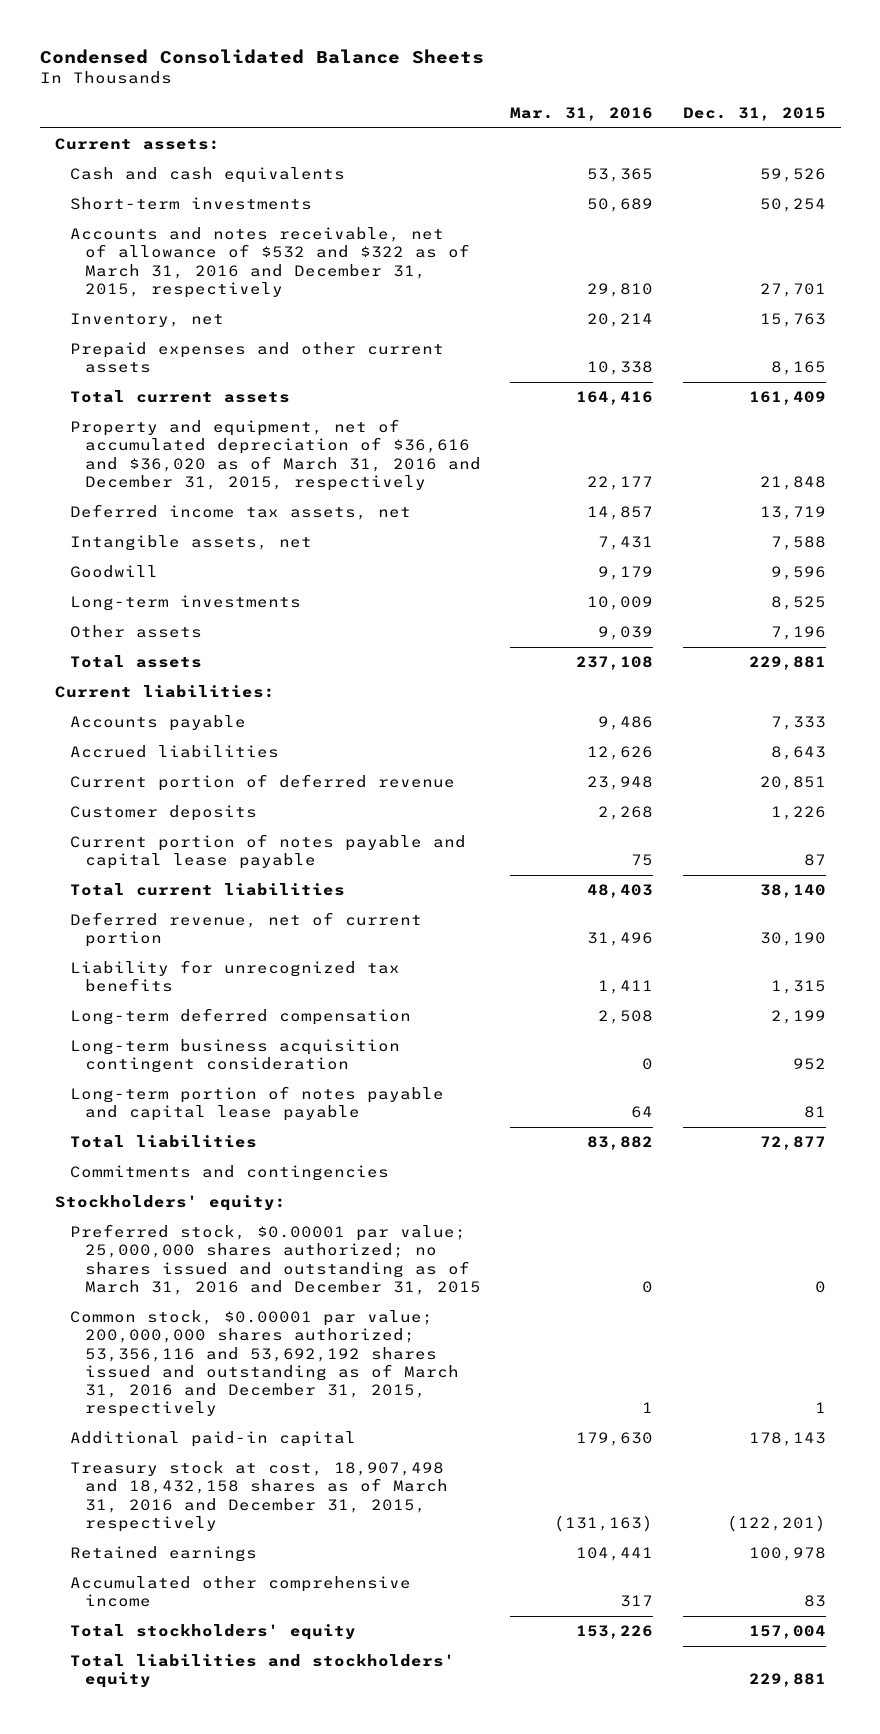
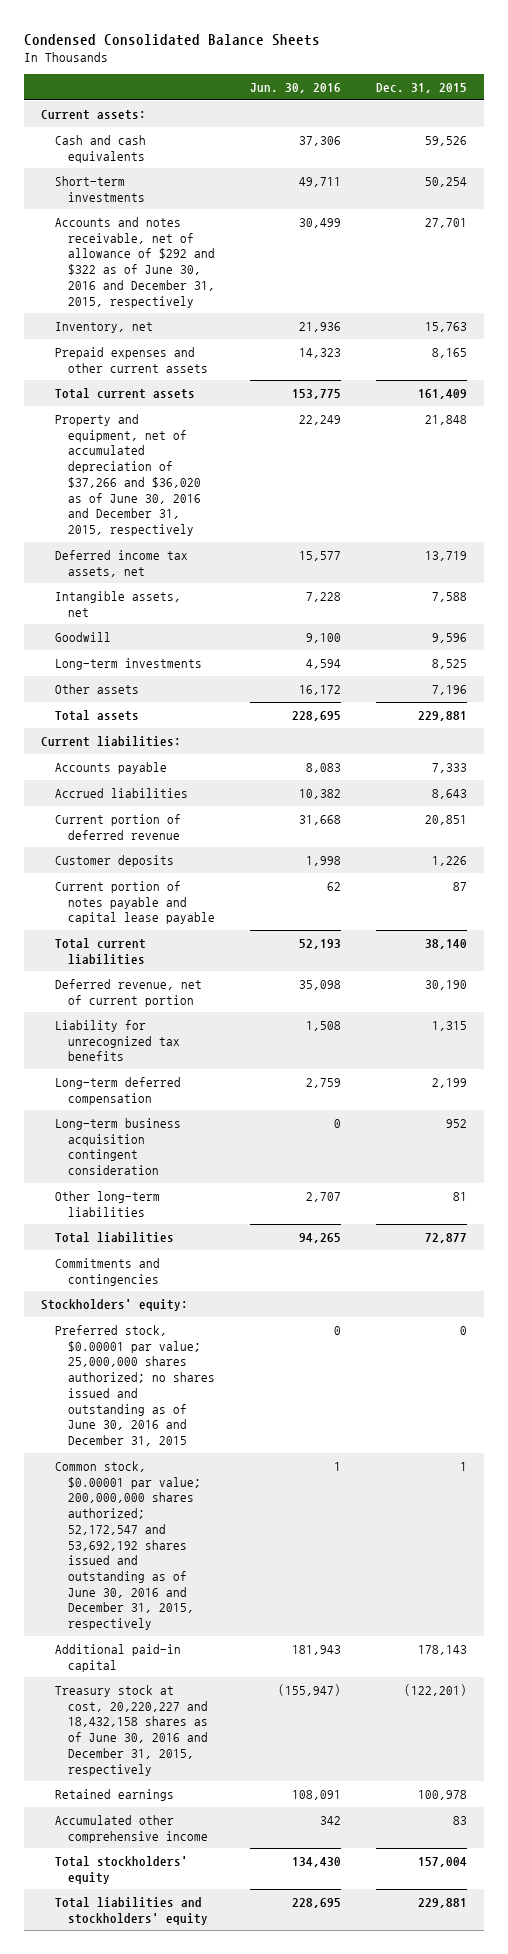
[510,106,654,121] Mar. 31, 2016 -> none
none -> [249,83,341,94] Jun. 30, 2016
[69,227,470,298] Accounts and notes receivable, net of allowance of $532 and $322 as of March 31, 2016 and December 31, 2015, respectively -> [54,216,216,308] Accounts and notes receivable, net of allowance of $292 and $322 as of June 30, 2016 and December 31, 2015, respectively
[69,419,481,491] Property and equipment, net of accumulated depreciation of $36,616 and $36,020 as of March 31, 2016 and December 31, 2015, respectively -> [54,413,202,536] Property and equipment, net of accumulated depreciation of $37,266 and $36,020 as of June 30, 2016 and December 31, 2015, respectively
[69,1086,444,1122] Long-term portion of notes payable and capital lease payable -> [54,1190,160,1217] Other long-term liabilities
[69,1224,481,1295] Preferred stock, $0.00001 par value; 25,000,000 shares authorized; no shares issued and outstanding as of March 31, 2016 and December 31, 2015 -> [54,1324,216,1446] Preferred stock, $0.00001 par value; 25,000,000 shares authorized; no shares issued and outstanding as of June 30, 2016 and December 31, 2015
[69,1310,459,1418] Common stock, $0.00001 par value; 200,000,000 shares authorized; 53,356,116 and 53,692,192 shares issued and outstanding as of March 31, 2016 and December 31, 2015, respectively -> [54,1460,202,1631] Common stock, $0.00001 par value; 200,000,000 shares authorized; 52,172,547 and 53,692,192 shares issued and outstanding as of June 30, 2016 and December 31, 2015, respectively
[69,1461,448,1532] Treasury stock at cost, 18,907,498 and 18,432,158 shares as of March 31, 2016 and December 31, 2015, respectively -> [54,1684,209,1776] Treasury stock at cost, 20,220,227 and 18,432,158 shares as of June 30, 2016 and December 31, 2015, respectively

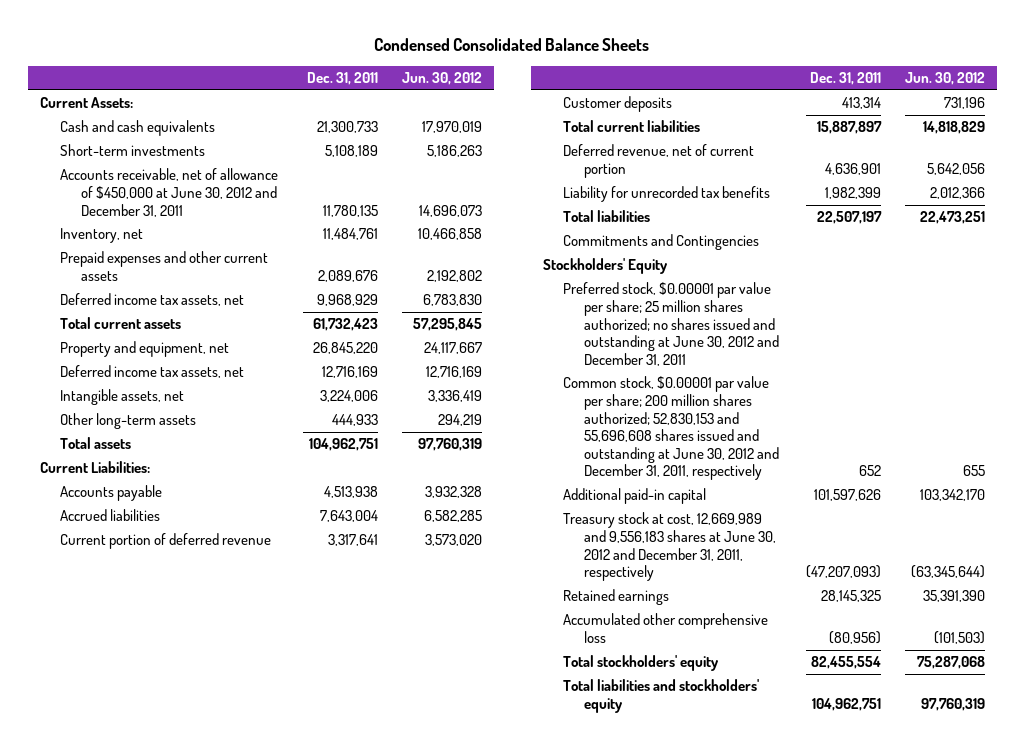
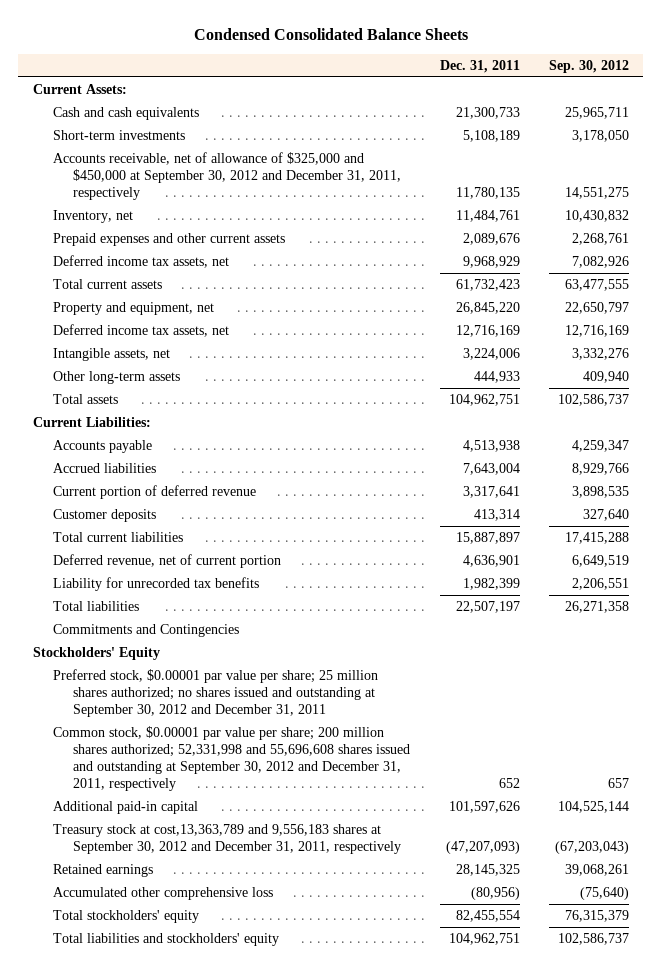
[401,72,482,86] Jun. 30, 2012 -> none
none -> [548,59,629,73] Sep. 30, 2012
[60,168,279,217] Accounts receivable, net of allowance of $450,000 at June 30, 2012 and December 31, 2011 -> [53,152,402,201] Accounts receivable, net of allowance of $325,000 and $450,000 at September 30, 2012 and December 31, 2011, respectively
[563,282,779,366] Preferred stock, $0.00001 par value per share; 25 million shares authorized; no shares issued and outstanding at June 30, 2012 and December 31, 2011 -> [53,669,379,718] Preferred stock, $0.00001 par value per share; 25 million shares authorized; no shares issued and outstanding at September 30, 2012 and December 31, 2011
[563,376,779,481] Common stock, $0.00001 par value per share; 200 million shares authorized; 52,830,153 and 55,696,608 shares issued and outstanding at June 30, 2012 and December 31, 2011, respectively -> [53,726,411,792] Common stock, $0.00001 par value per share; 200 million shares authorized; 52,331,998 and 55,696,608 shares issued and outstanding at September 30, 2012 and December 31, 2011, respectively
[563,512,776,582] Treasury stock at cost, 12,669,989 and 9,556,183 shares at June 30, 2012 and December 31, 2011, respectively -> [53,824,402,855] Treasury stock at cost,13,363,789 and 9,556,183 shares at September 30, 2012 and December 31, 2011, respectively

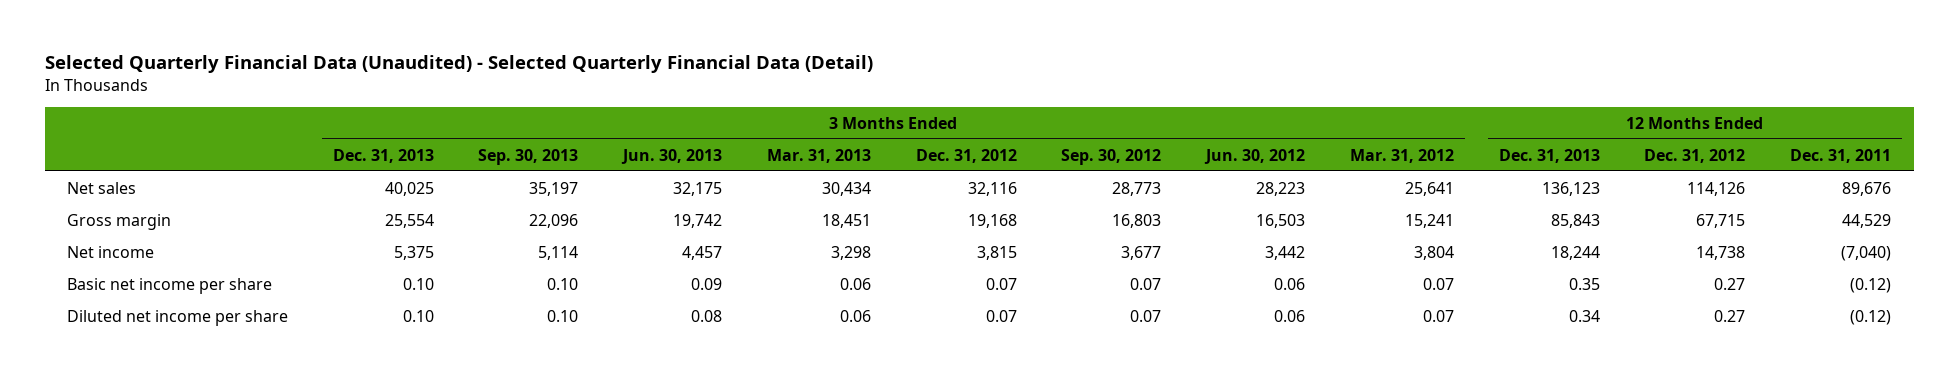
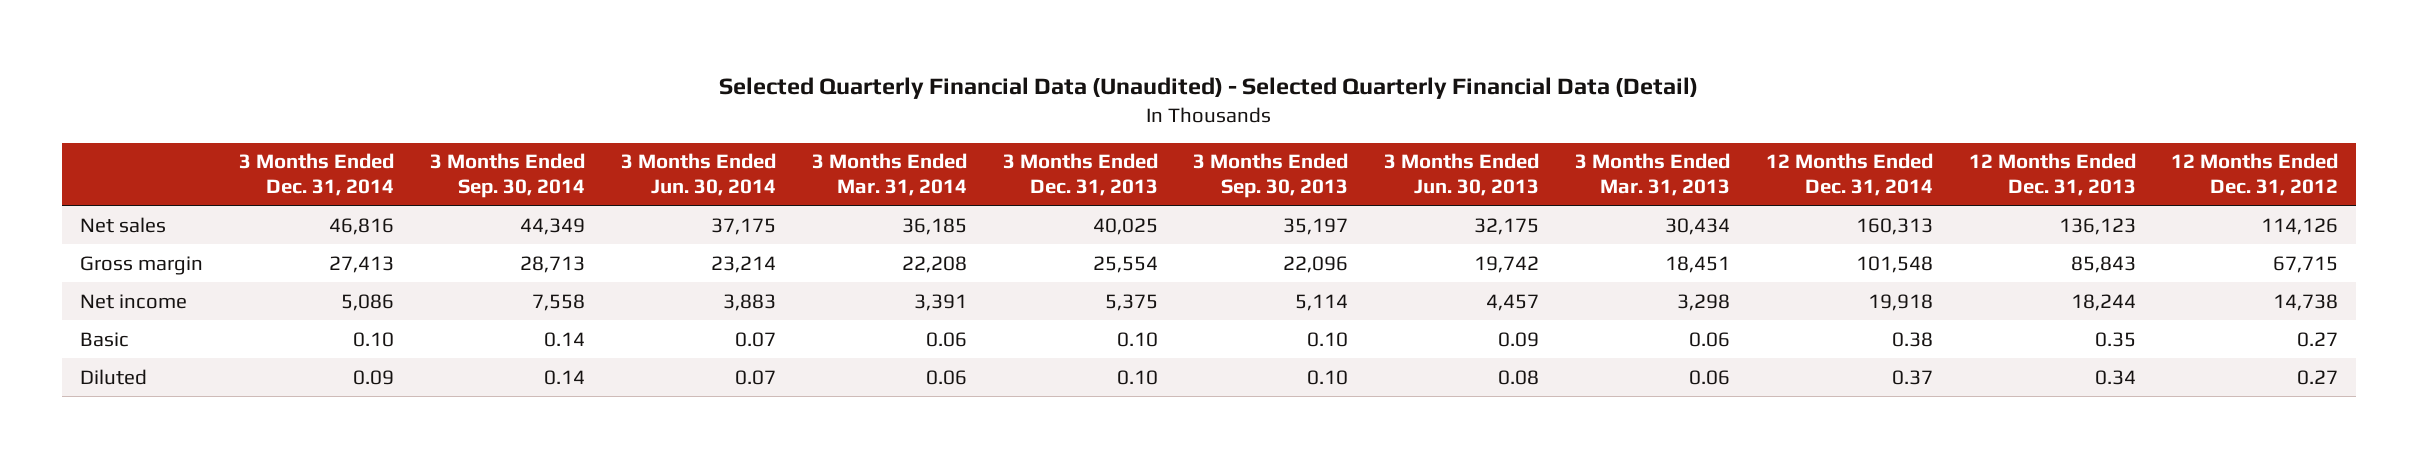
[915,148,1017,163] Dec. 31, 2012 -> none
[1061,148,1162,165] Sep. 30, 2012 -> none
[1204,148,1306,164] Jun. 30, 2012 -> none
[1349,148,1454,163] Mar. 31, 2012 -> none
[1790,148,1892,163] Dec. 31, 2011 -> none
none -> [239,153,395,196] 3 Months Ended Dec. 31, 2014
none -> [430,153,586,198] 3 Months Ended Sep. 30, 2014
none -> [620,153,776,196] 3 Months Ended Jun. 30, 2014
none -> [811,153,967,196] 3 Months Ended Mar. 31, 2014
none -> [1765,153,1933,196] 12 Months Ended Dec. 31, 2014
[66,277,272,294] Basic net income per share -> [80,331,130,347] Basic
[66,309,288,326] Diluted net income per share -> [80,368,148,385] Diluted

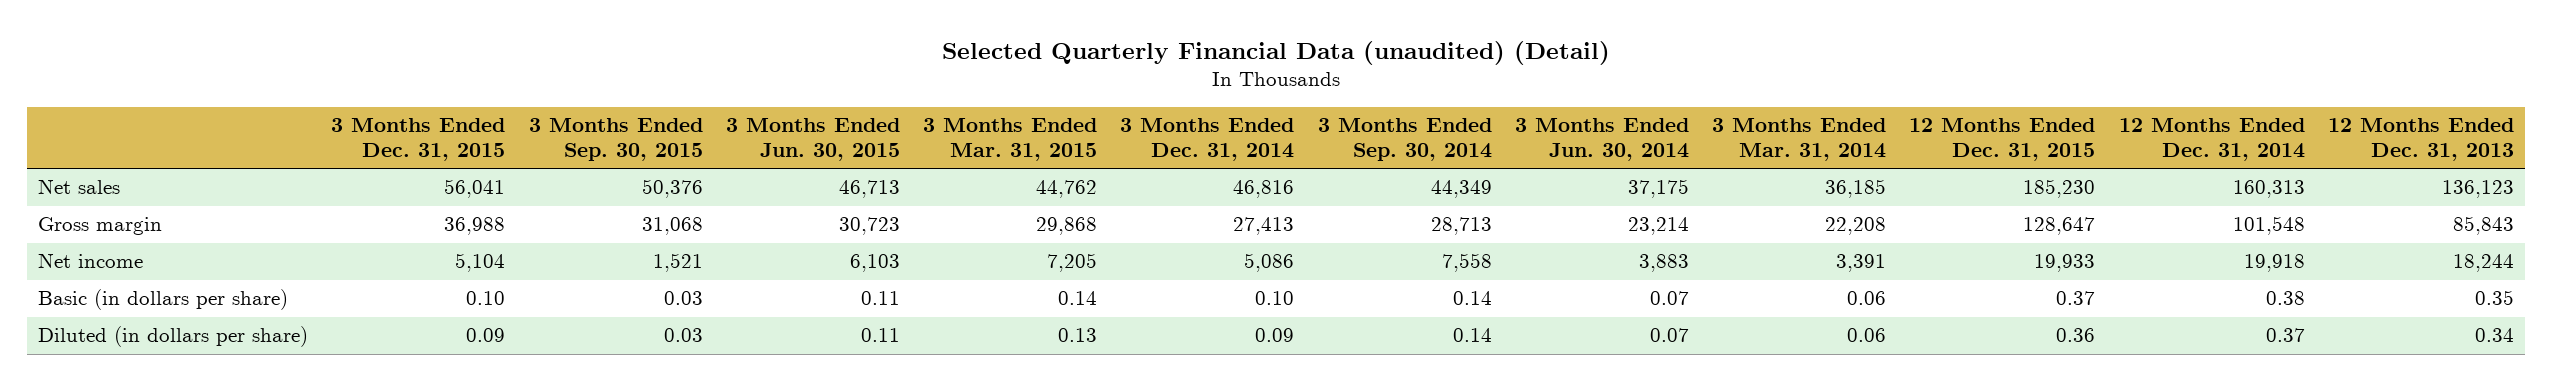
[719,77,1699,100] Selected Quarterly Financial Data (Unaudited) - Selected Quarterly Financial Data (Detail) -> [942,40,1611,65] Selected Quarterly Financial Data (unaudited) (Detail)
[1002,153,1158,196] 3 Months Ended Dec. 31, 2013 -> none
[1193,153,1349,198] 3 Months Ended Sep. 30, 2013 -> none
[1384,153,1540,196] 3 Months Ended Jun. 30, 2013 -> none
[1574,153,1730,196] 3 Months Ended Mar. 31, 2013 -> none
[2171,153,2339,196] 12 Months Ended Dec. 31, 2012 -> none
none -> [331,118,506,162] 3 Months Ended Dec. 31, 2015
none -> [528,118,703,162] 3 Months Ended Sep. 30, 2015
none -> [725,118,900,162] 3 Months Ended Jun. 30, 2015
none -> [923,118,1098,162] 3 Months Ended Mar. 31, 2015
none -> [1909,118,2096,162] 12 Months Ended Dec. 31, 2015
[80,331,130,347] Basic -> [38,289,289,311] Basic (in dollars per share)
[80,368,148,385] Diluted -> [38,326,309,348] Diluted (in dollars per share)

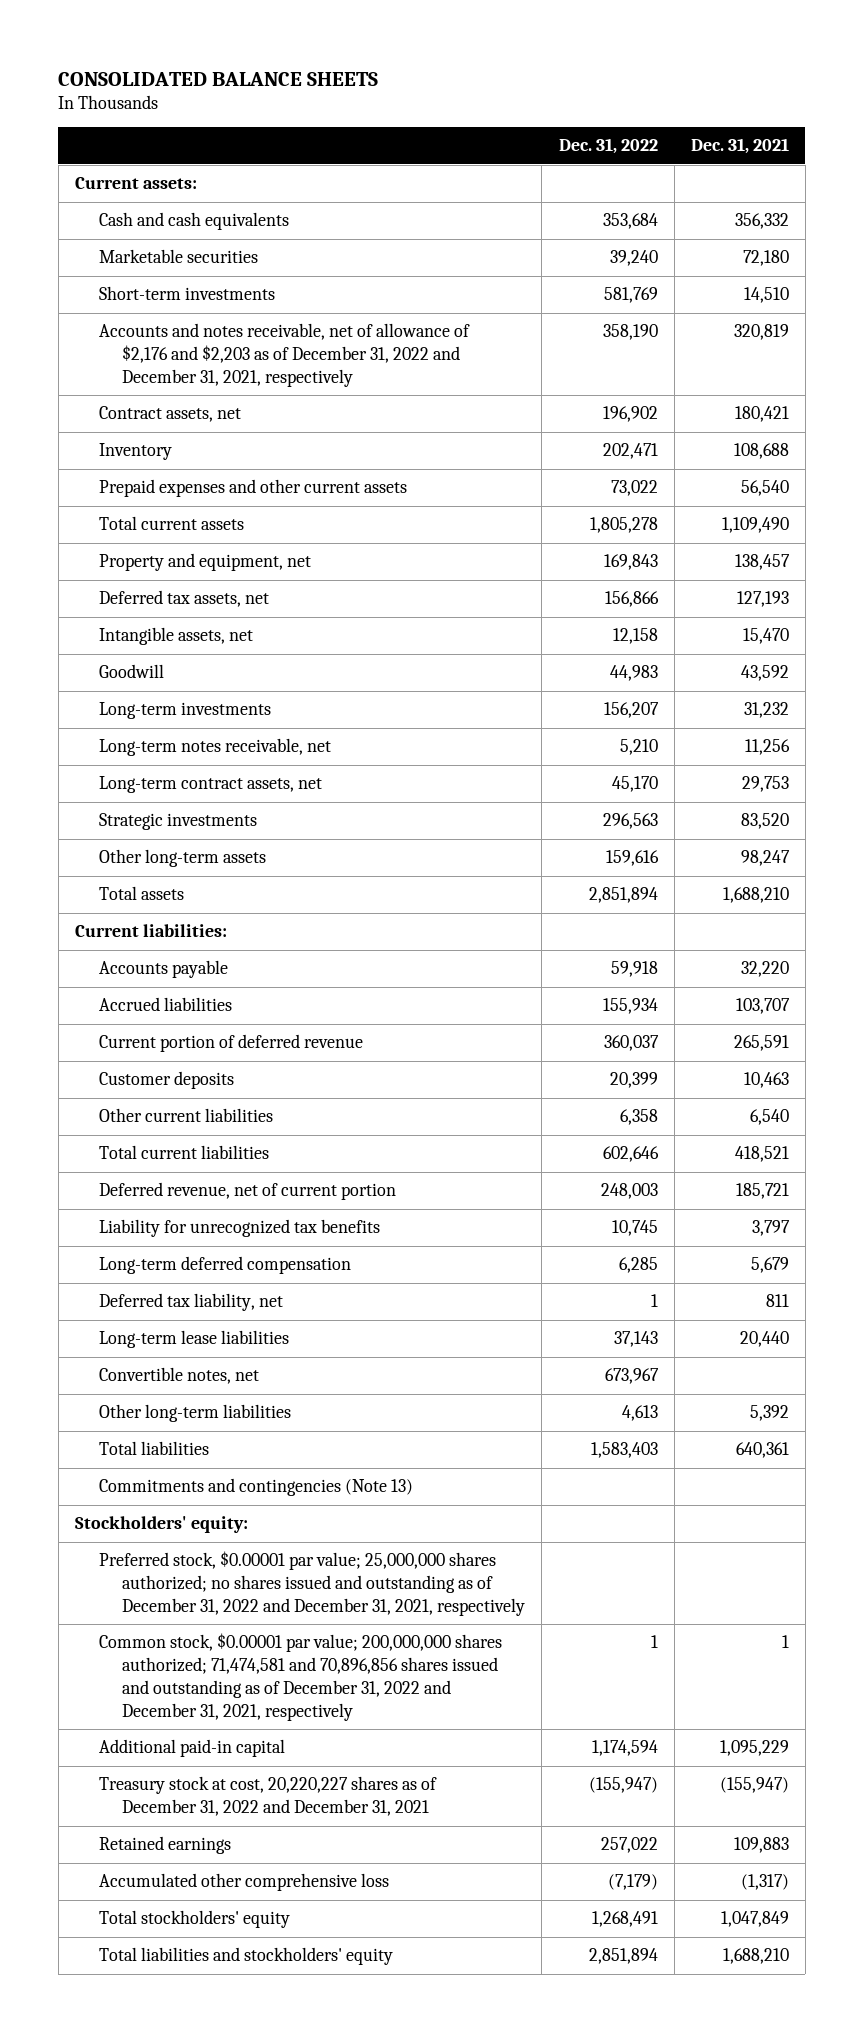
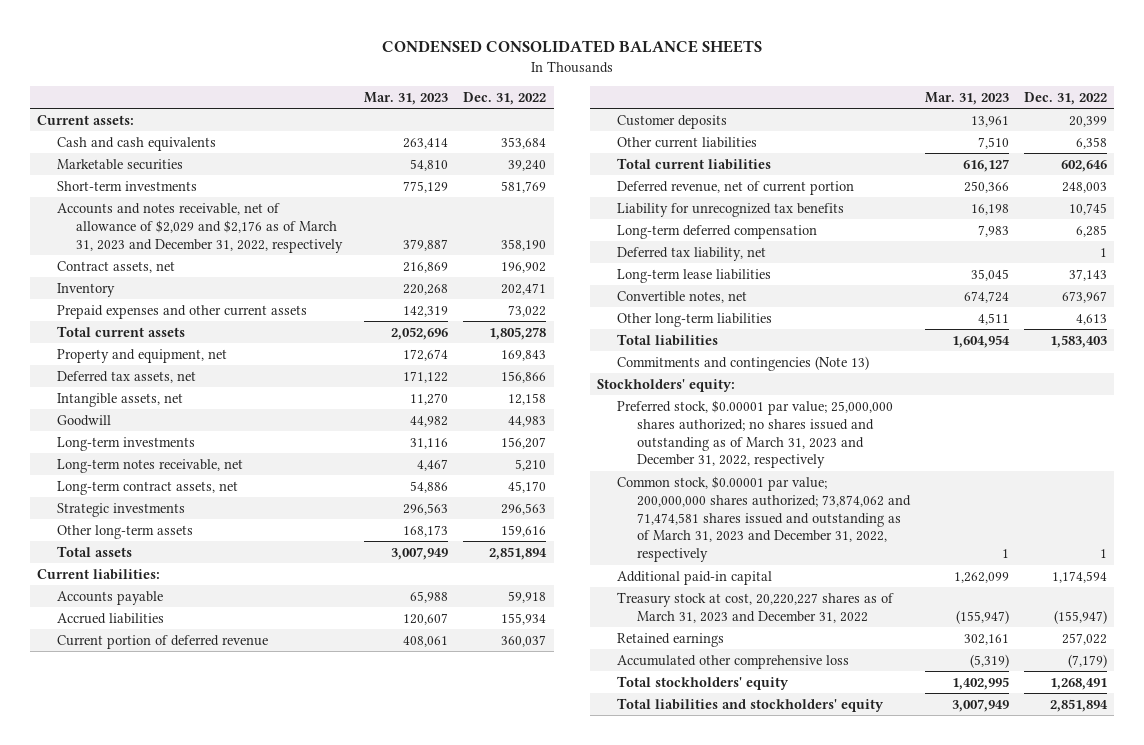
[58,71,379,86] CONSOLIDATED BALANCE SHEETS -> [381,40,762,54] CONDENSED CONSOLIDATED BALANCE SHEETS
[690,138,789,155] Dec. 31, 2021 -> none
none -> [364,92,449,106] Mar. 31, 2023
[98,323,470,387] Accounts and notes receivable, net of allowance of $2,176 and $2,203 as of December 31, 2022 and December 31, 2021, respectively -> [56,202,344,253] Accounts and notes receivable, net of allowance of $2,029 and $2,176 as of March 31, 2023 and December 31, 2022, respectively
[98,1551,526,1616] Preferred stock, $0.00001 par value; 25,000,000 shares authorized; no shares issued and outstanding as of December 31, 2022 and December 31, 2021, respectively -> [617,399,894,469] Preferred stock, $0.00001 par value; 25,000,000 shares authorized; no shares issued and outstanding as of March 31, 2023 and December 31, 2022, respectively
[98,1633,502,1721] Common stock, $0.00001 par value; 200,000,000 shares authorized; 71,474,581 and 70,896,856 shares issued and outstanding as of December 31, 2022 and December 31, 2021, respectively -> [617,475,911,563] Common stock, $0.00001 par value; 200,000,000 shares authorized; 73,874,062 and 71,474,581 shares issued and outstanding as of March 31, 2023 and December 31, 2022, respectively
[98,1776,437,1817] Treasury stock at cost, 20,220,227 shares as of December 31, 2022 and December 31, 2021 -> [617,591,895,623] Treasury stock at cost, 20,220,227 shares as of March 31, 2023 and December 31, 2022

